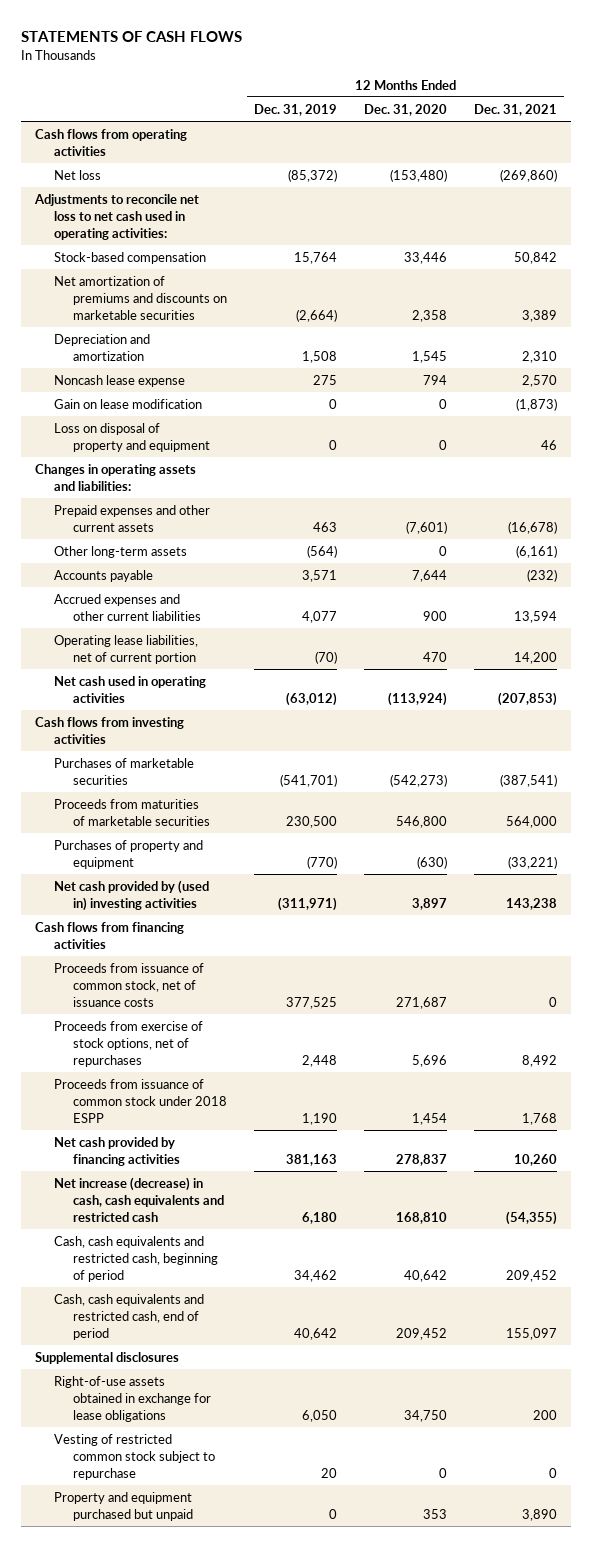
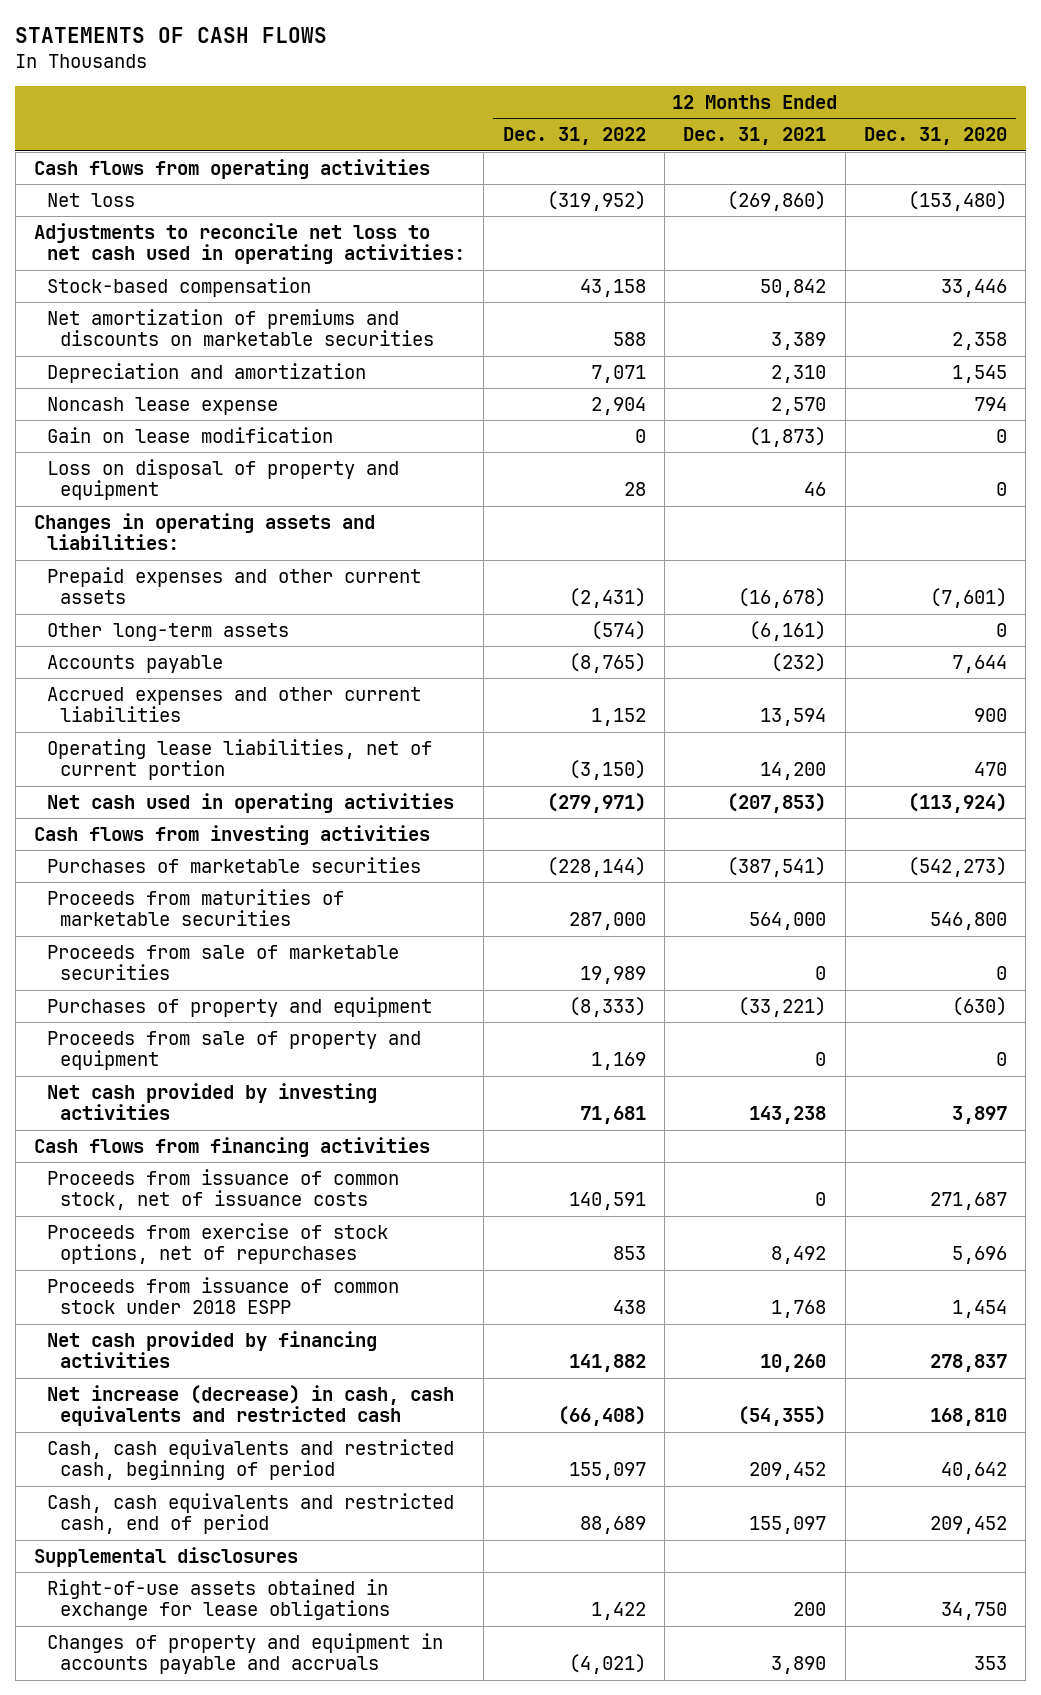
[253,103,337,116] Dec. 31, 2019 -> none
none -> [502,127,646,146] Dec. 31, 2022
none -> [47,944,400,981] Proceeds from sale of marketable securities
none -> [47,1030,422,1071] Proceeds from sale of property and equipment
[53,879,209,911] Net cash provided by (used in) investing activities -> [47,1082,378,1121] Net cash provided by investing activities
[53,1433,215,1480] Vesting of restricted common stock subject to repurchase -> none
[53,1491,193,1521] Property and equipment purchased but unpaid -> [47,1632,444,1675] Changes of property and equipment in accounts payable and accruals

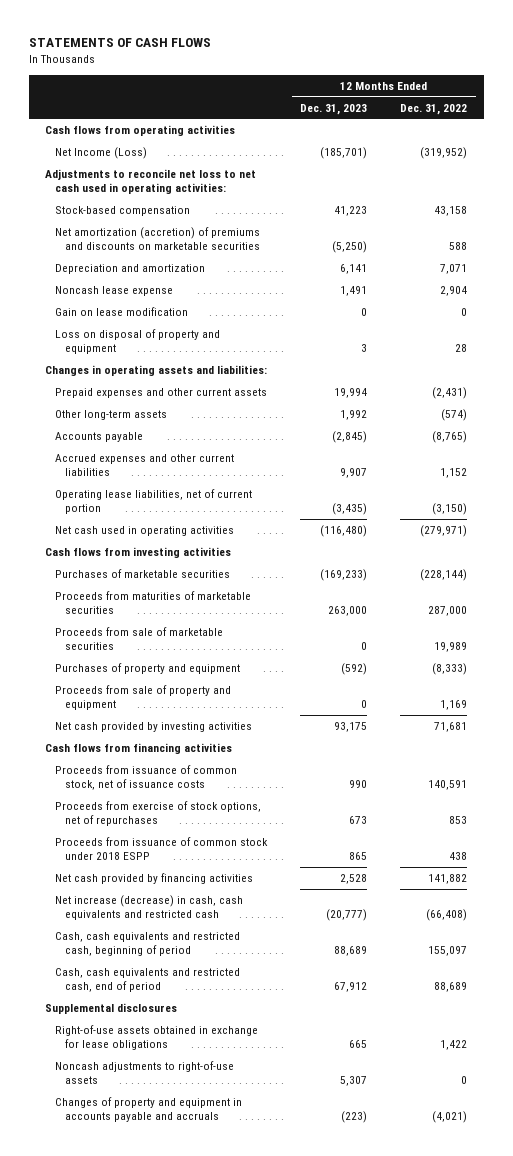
[683,127,827,146] Dec. 31, 2021 -> none
[863,127,1007,146] Dec. 31, 2020 -> none
none -> [300,103,368,115] Dec. 31, 2023
[47,192,136,207] Net loss -> [55,147,148,160] Net Income (Loss)
[47,308,435,347] Net amortization of premiums and discounts on marketable securities -> [55,227,261,251] Net amortization (accretion) of premiums and discounts on marketable securities
none -> [55,1061,235,1085] Noncash adjustments to right-of-use assets

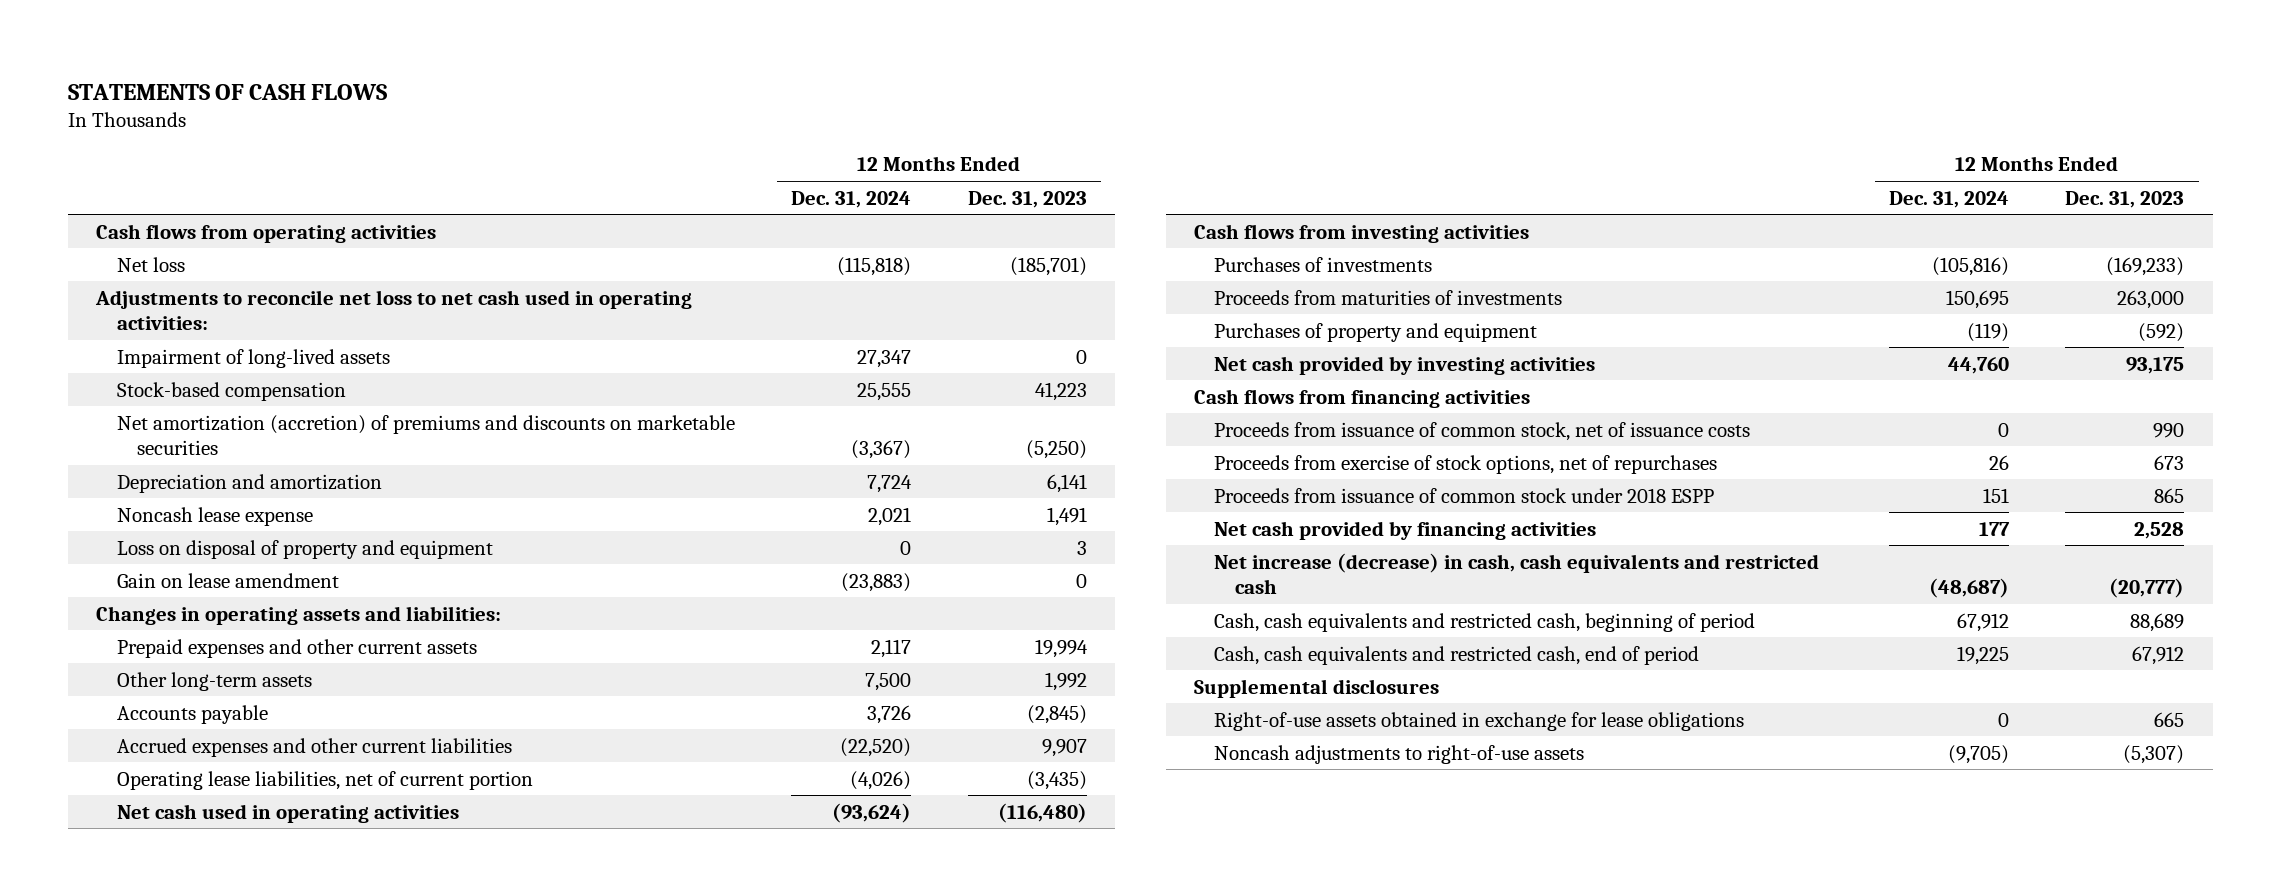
[400,103,468,115] Dec. 31, 2022 -> none
none -> [791,190,912,208] Dec. 31, 2024
[55,147,148,160] Net Income (Loss) -> [116,256,185,272] Net loss
none -> [116,348,390,368] Impairment of long-lived assets
[55,307,189,317] Gain on lease modification -> none
none -> [116,572,339,588] Gain on lease amendment
[55,627,224,651] Proceeds from sale of marketable securities -> none
[55,569,231,579] Purchases of marketable securities -> [1214,256,1433,272] Purchases of investments
[55,591,252,615] Proceeds from maturities of marketable securities -> [1214,289,1563,305] Proceeds from maturities of investments
[55,685,232,711] Proceeds from sale of property and equipment -> none
[55,1097,243,1123] Changes of property and equipment in accounts payable and accruals -> none
[340,1076,368,1087] 5,307 -> [2123,744,2185,764] (5,307)

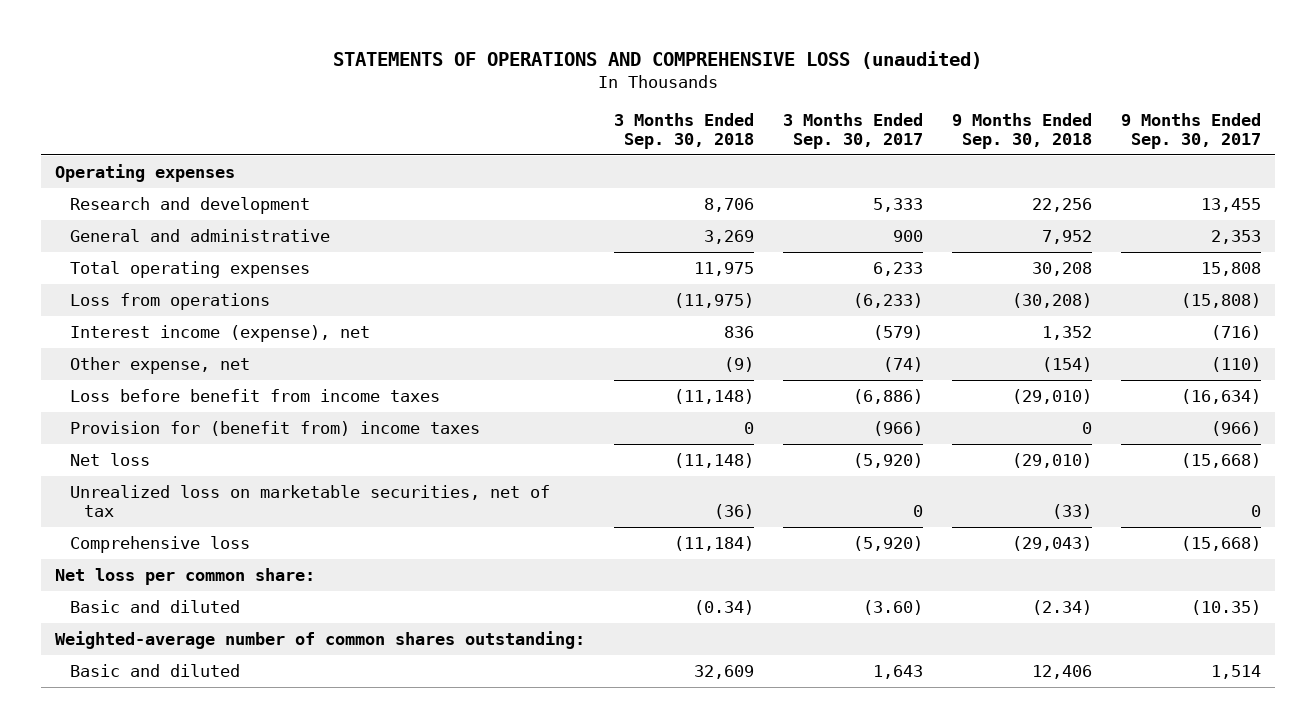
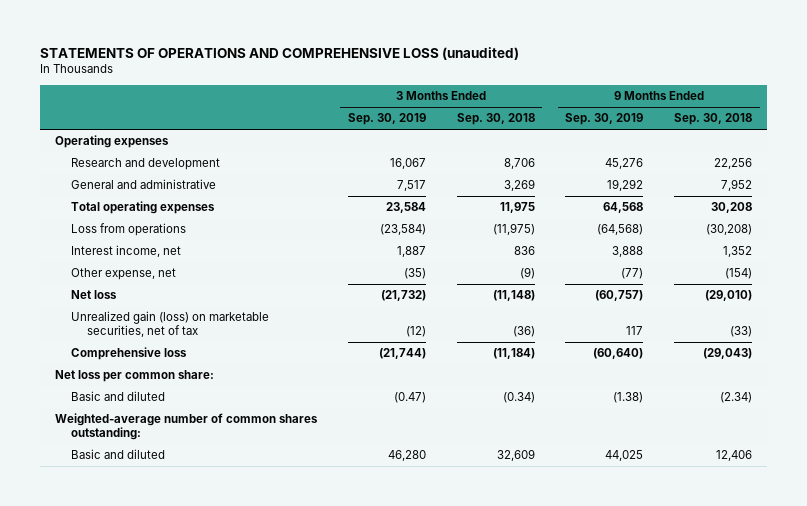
[782,113,923,149] 3 Months Ended Sep. 30, 2017 -> none
[1120,113,1261,149] 9 Months Ended Sep. 30, 2017 -> none
none -> [347,113,426,126] Sep. 30, 2019
none -> [565,113,644,126] Sep. 30, 2019
[69,324,370,342] Interest income (expense), net -> [70,245,181,258] Interest income, net
[69,388,440,402] Loss before benefit from income taxes -> none
[69,420,480,436] Provision for (benefit from) income taxes -> none
[69,484,550,517] Unrealized loss on marketable securities, net of tax -> [70,311,269,338] Unrealized gain (loss) on marketable securities, net of tax

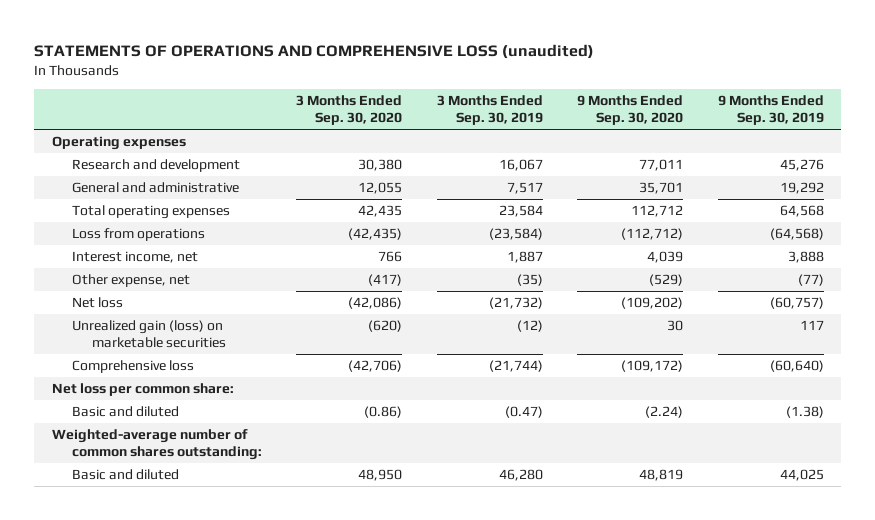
[456,113,535,126] Sep. 30, 2018 -> none
[673,113,752,126] Sep. 30, 2018 -> none
none -> [296,95,403,126] 3 Months Ended Sep. 30, 2020
none -> [577,95,684,126] 9 Months Ended Sep. 30, 2020
[70,311,269,338] Unrealized gain (loss) on marketable securities, net of tax -> [71,319,226,349] Unrealized gain (loss) on marketable securities

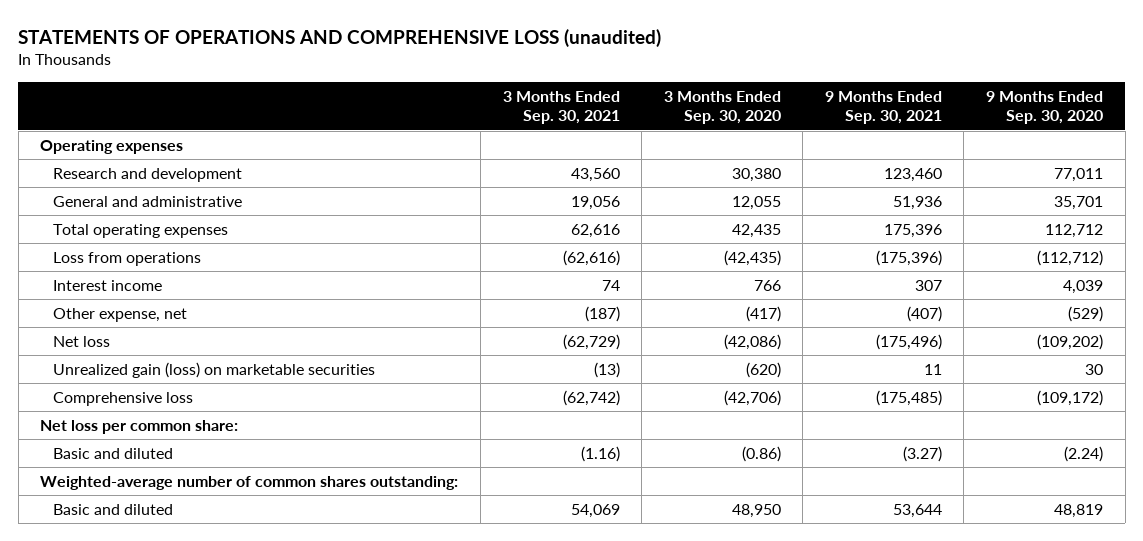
[436,95,543,126] 3 Months Ended Sep. 30, 2019 -> none
[717,95,824,126] 9 Months Ended Sep. 30, 2019 -> none
none -> [502,90,620,125] 3 Months Ended Sep. 30, 2021
none -> [824,90,942,125] 9 Months Ended Sep. 30, 2021
[71,250,198,263] Interest income, net -> [53,280,163,292] Interest income

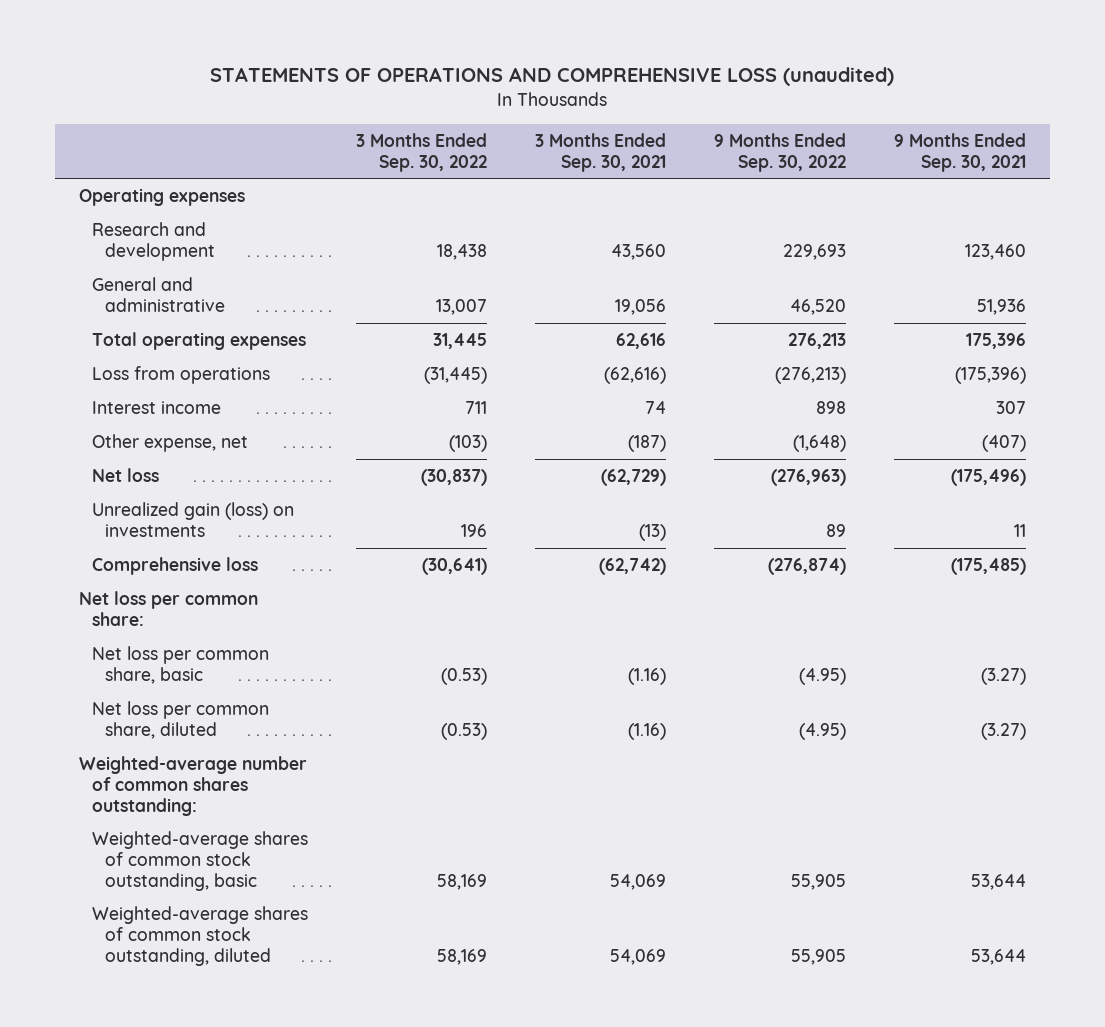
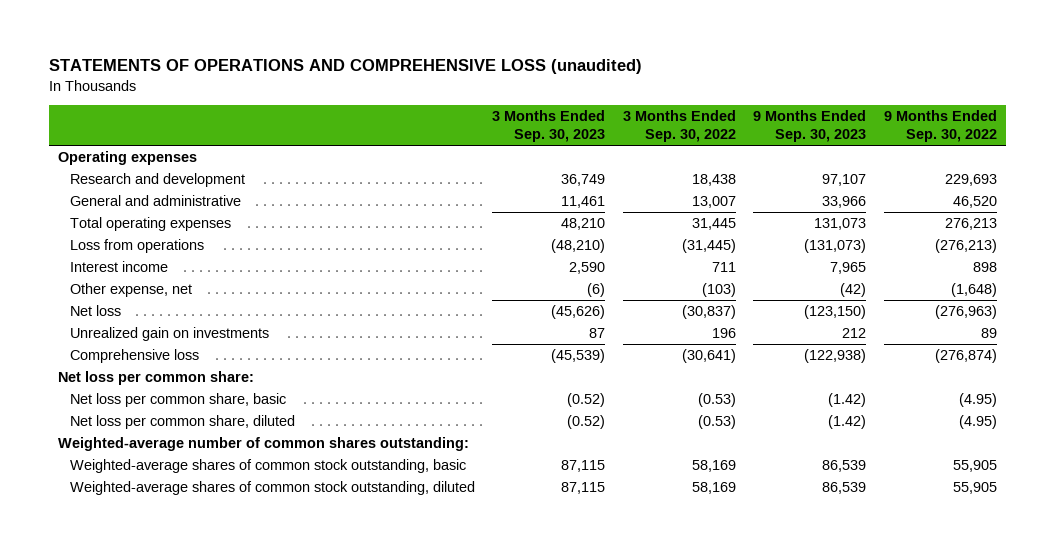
[534,132,666,172] 3 Months Ended Sep. 30, 2021 -> none
[893,132,1026,172] 9 Months Ended Sep. 30, 2021 -> none
none -> [492,110,606,143] 3 Months Ended Sep. 30, 2023
none -> [753,110,867,143] 9 Months Ended Sep. 30, 2023
[91,502,294,537] Unrealized gain (loss) on investments -> [69,327,269,342] Unrealized gain on investments

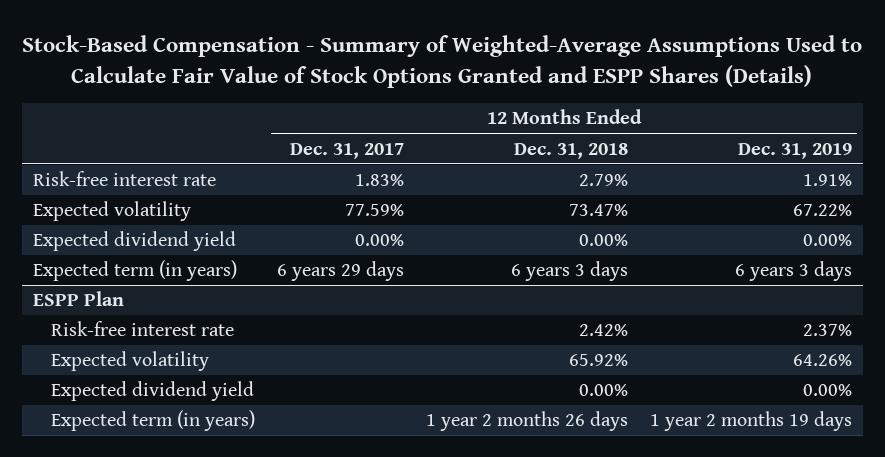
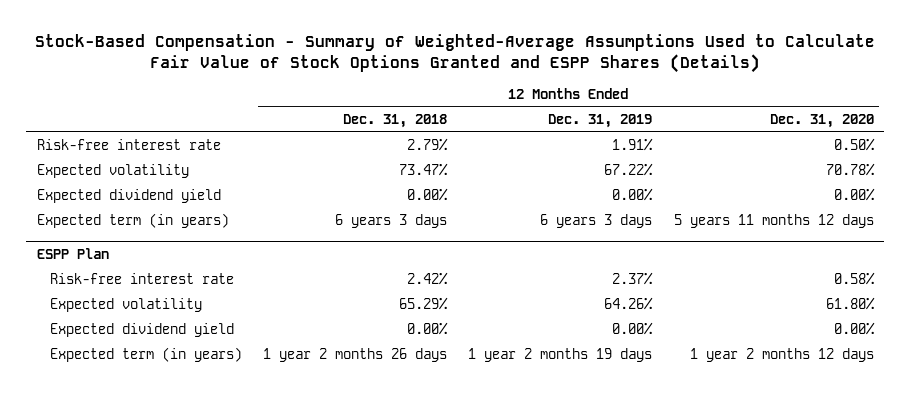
[289,142,404,159] Dec. 31, 2017 -> none
none -> [769,114,874,129] Dec. 31, 2020
[568,354,628,367] 65.92% -> [399,297,449,311] 65.29%

